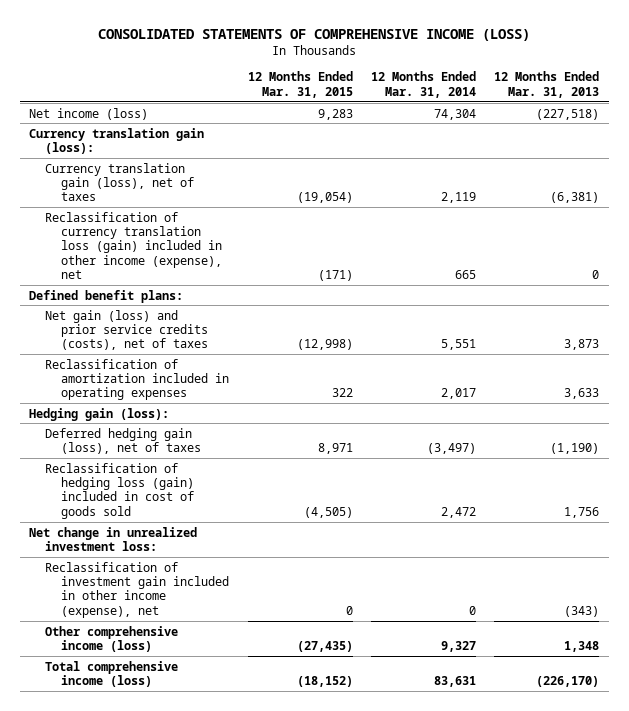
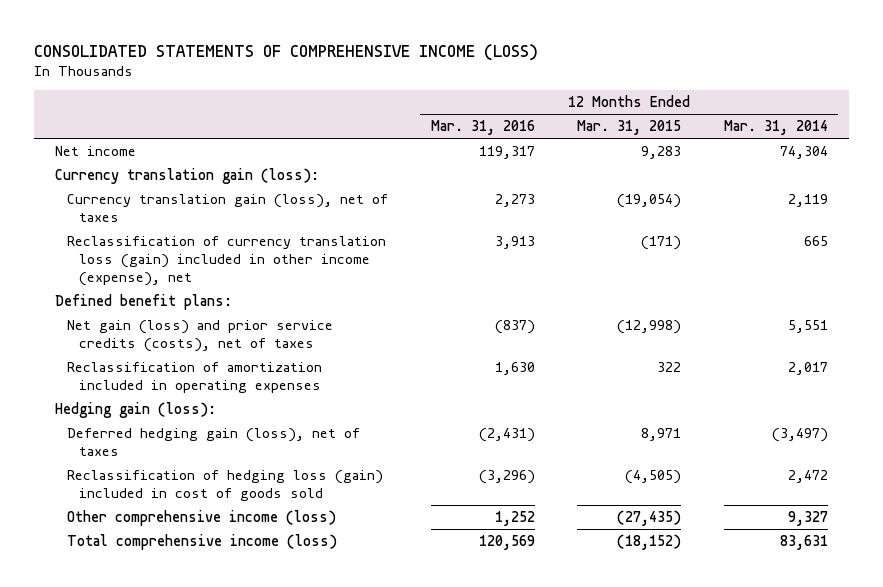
[494,71,600,98] 12 Months Ended Mar. 31, 2013 -> none
none -> [430,120,535,136] Mar. 31, 2016
[29,107,149,120] Net income (loss) -> [55,145,137,156] Net income
[29,526,198,551] Net change in unrealized investment loss: -> none
[45,561,230,618] Reclassification of investment gain included in other income (expense), net -> none

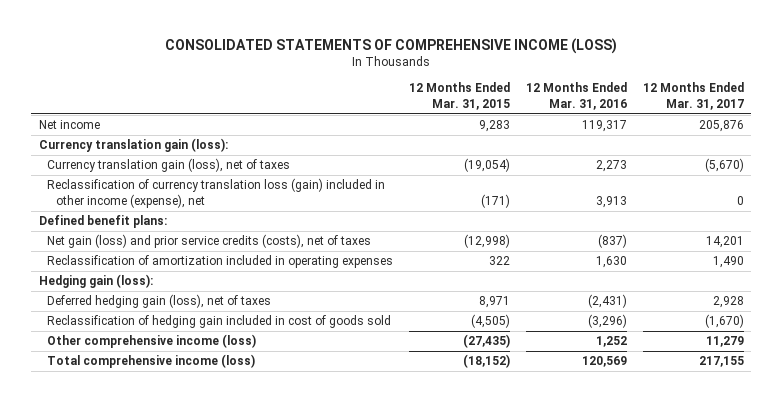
[723,120,828,136] Mar. 31, 2014 -> none
none -> [642,82,744,110] 12 Months Ended Mar. 31, 2017
[66,469,383,501] Reclassification of hedging loss (gain) included in cost of goods sold -> [47,315,392,329] Reclassification of hedging gain included in cost of goods sold

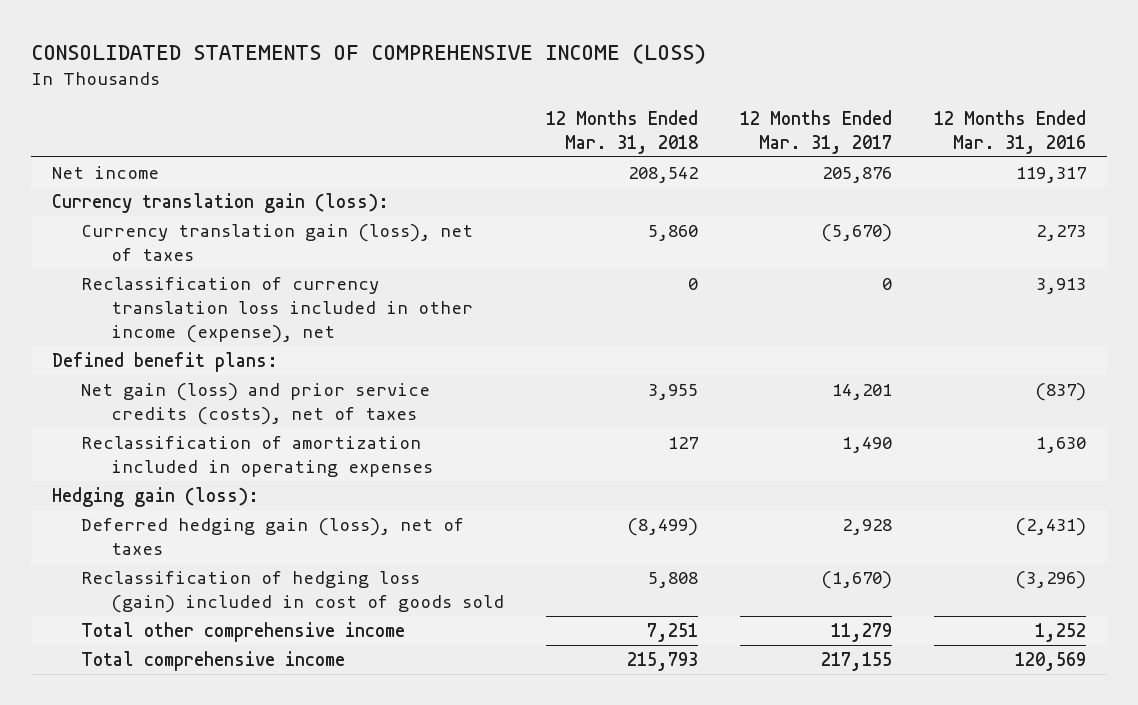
[409,82,511,110] 12 Months Ended Mar. 31, 2015 -> none
none -> [545,109,698,154] 12 Months Ended Mar. 31, 2018
[47,178,386,208] Reclassification of currency translation loss (gain) included in other income (expense), net -> [81,277,473,343] Reclassification of currency translation loss included in other income (expense), net
[47,315,392,329] Reclassification of hedging gain included in cost of goods sold -> [81,571,504,613] Reclassification of hedging loss (gain) included in cost of goods sold
[47,334,257,349] Other comprehensive income (loss) -> [81,622,406,643] Total other comprehensive income
[47,354,256,369] Total comprehensive income (loss) -> [81,651,346,672] Total comprehensive income

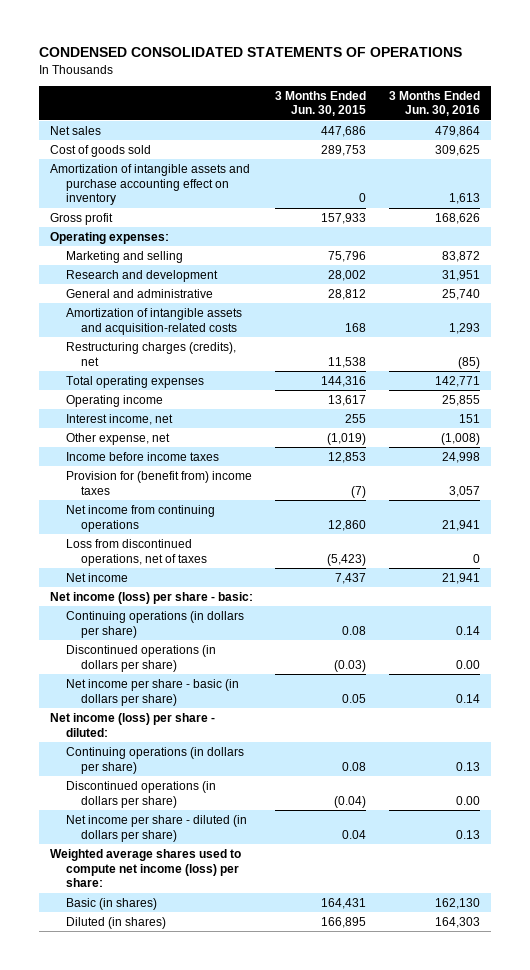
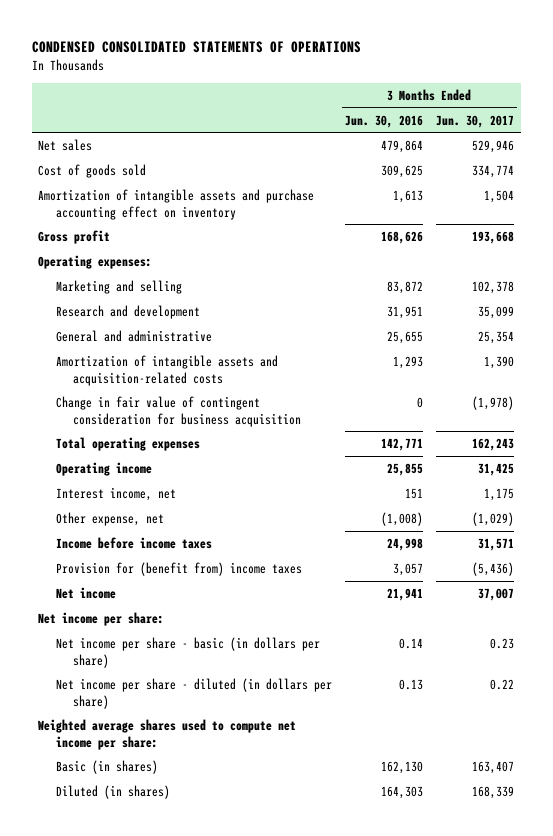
[275,90,367,117] 3 Months Ended Jun. 30, 2015 -> none
none -> [436,114,515,128] Jun. 30, 2017
[442,288,481,300] 25,740 -> [386,330,423,344] 25,655
[65,341,236,366] Restructuring charges (credits), net -> none
none -> [55,395,302,427] Change in fair value of contingent consideration for business acquisition
[65,504,215,532] Net income from continuing operations -> none
[65,538,208,566] Loss from discontinued operations, net of taxes -> none
[65,610,244,638] Continuing operations (in dollars per share) -> none
[65,644,216,672] Discontinued operations (in dollars per share) -> none
[49,591,253,604] Net income (loss) per share - basic: -> [38,611,165,626] Net income per share:
[49,712,215,737] Net income (loss) per share - diluted: -> none
[65,746,244,774] Continuing operations (in dollars per share) -> none
[65,780,216,808] Discontinued operations (in dollars per share) -> none
[49,848,241,888] Weighted average shares used to compute net income (loss) per share: -> [38,718,297,750] Weighted average shares used to compute net income per share:

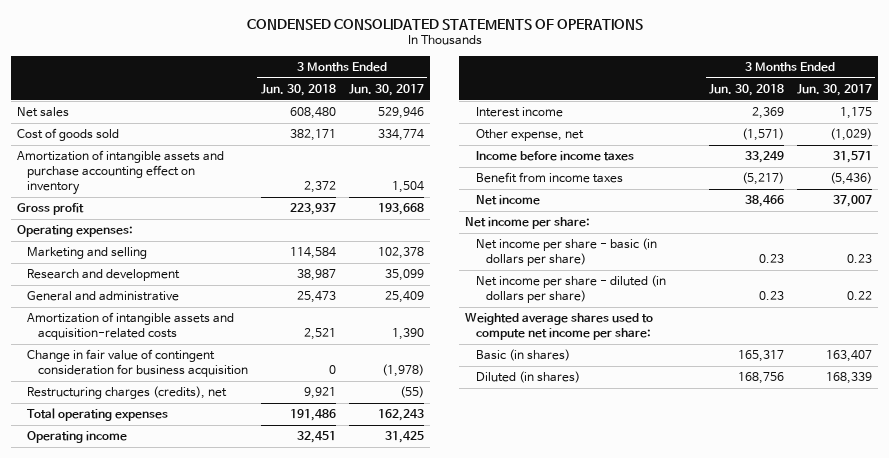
[344,114,423,128] Jun. 30, 2016 -> none
none -> [260,83,336,96] Jun. 30, 2018
[478,330,515,344] 25,354 -> [384,291,424,304] 25,409
none -> [27,386,228,400] Restructuring charges (credits), net
[55,486,176,501] Interest income, net -> [475,107,563,118] Interest income
[55,561,302,576] Provision for (benefit from) income taxes -> [475,172,623,184] Benefit from income taxes

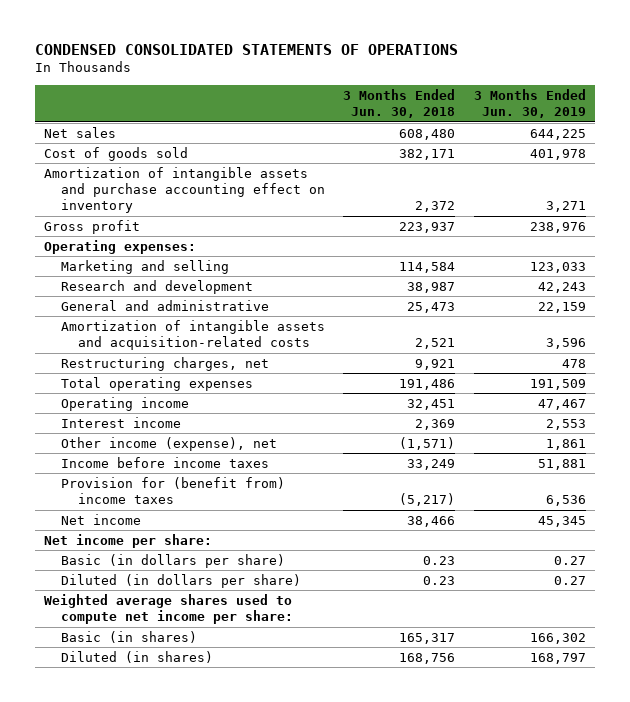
[348,83,424,96] Jun. 30, 2017 -> none
none -> [473,89,586,119] 3 Months Ended Jun. 30, 2019
[27,349,248,378] Change in fair value of contingent consideration for business acquisition -> none
[27,386,228,400] Restructuring charges (credits), net -> [61,356,270,371] Restructuring charges, net
[475,129,584,142] Other expense, net -> [61,436,278,451] Other income (expense), net
[475,172,623,184] Benefit from income taxes -> [61,476,286,505] Provision for (benefit from) income taxes
[475,238,657,267] Net income per share - basic (in dollars per share) -> [61,553,286,568] Basic (in dollars per share)
[475,275,666,304] Net income per share - diluted (in dollars per share) -> [61,573,302,588] Diluted (in dollars per share)

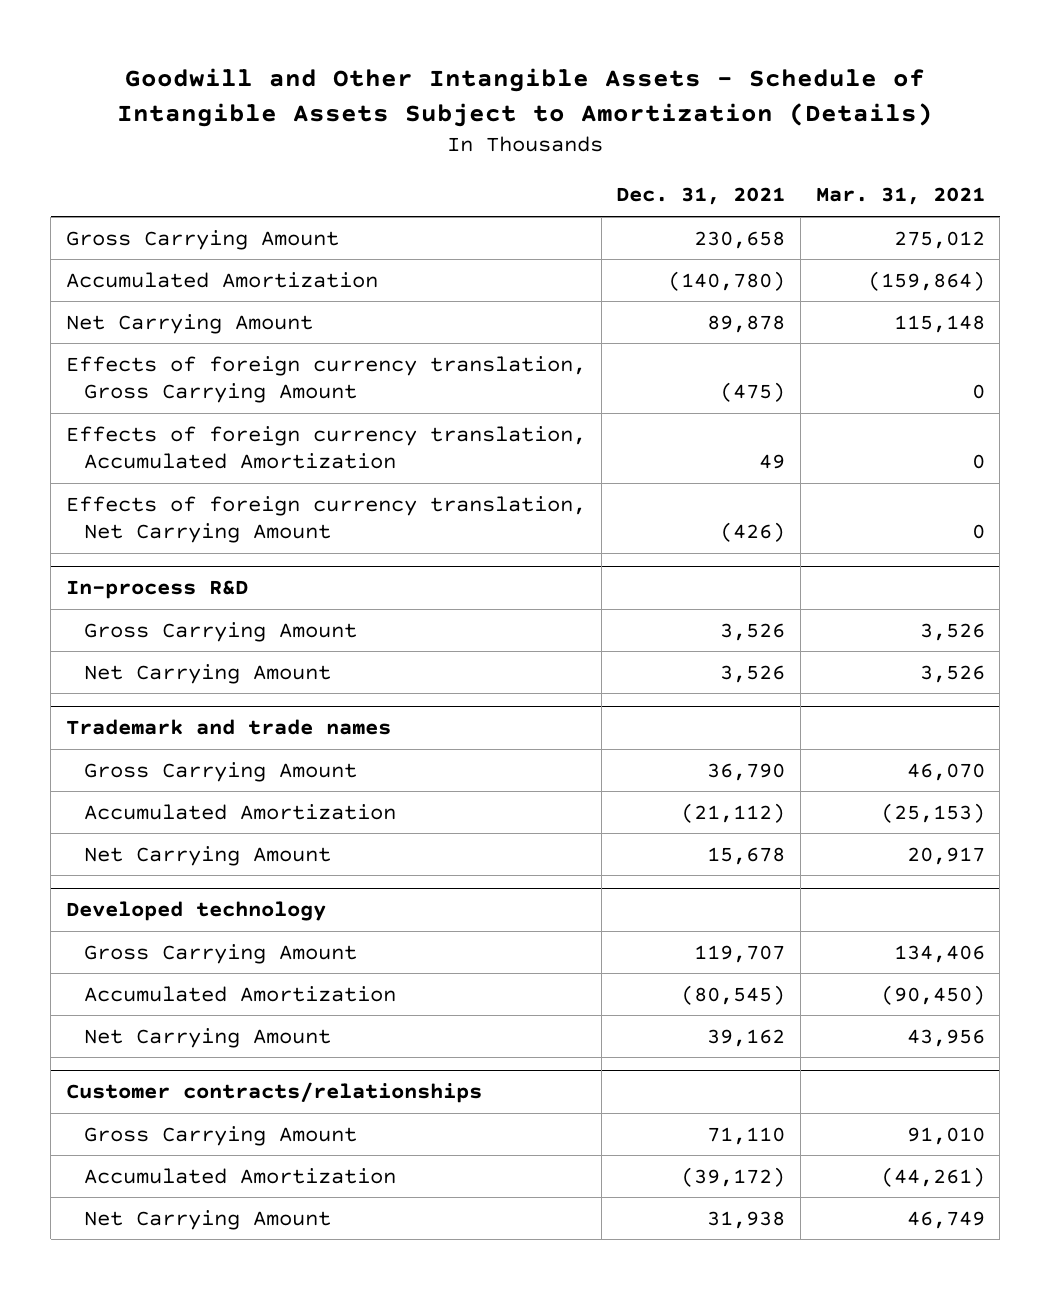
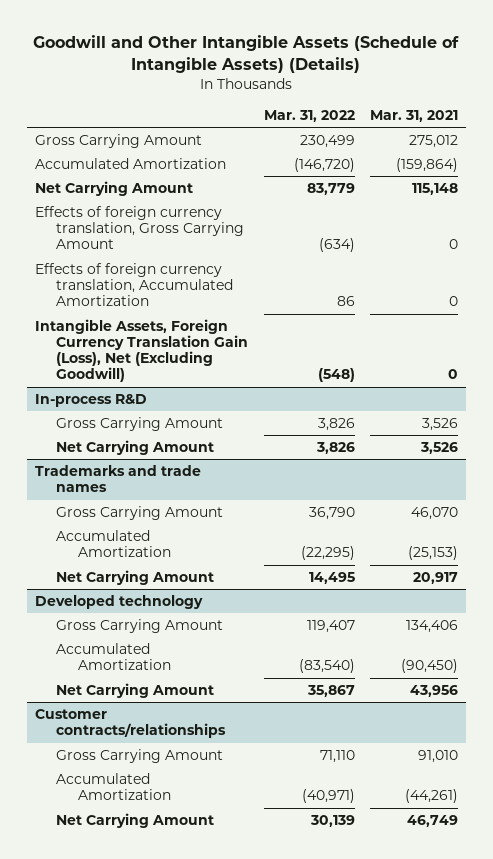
[117,67,934,127] Goodwill and Other Intangible Assets - Schedule of Intangible Assets Subject to Amortization (Details) -> [33,35,460,73] Goodwill and Other Intangible Assets (Schedule of Intangible Assets) (Details)
[616,187,786,206] Dec. 31, 2021 -> none
none -> [263,109,355,122] Mar. 31, 2022
[66,495,587,543] Effects of foreign currency translation, Net Carrying Amount -> [34,319,249,383] Intangible Assets, Foreign Currency Translation Gain (Loss), Net (Excluding Goodwill)
[66,719,392,736] Trademark and trade names -> [34,465,201,493] Trademarks and trade names

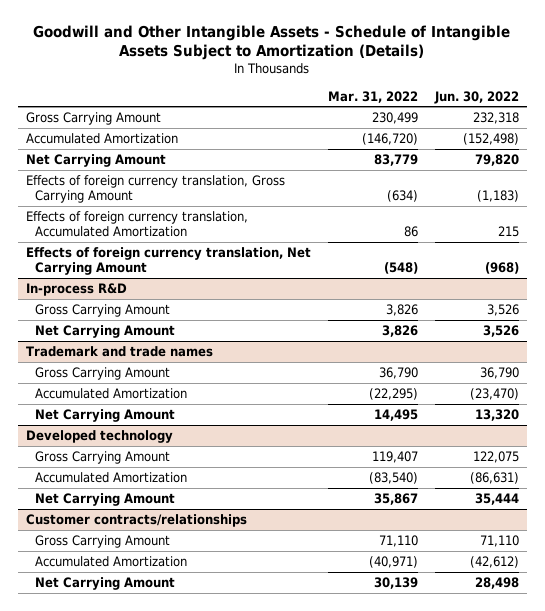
[33,35,460,73] Goodwill and Other Intangible Assets (Schedule of Intangible Assets) (Details) -> [33,24,511,61] Goodwill and Other Intangible Assets - Schedule of Intangible Assets Subject to Amortization (Details)
[370,109,459,122] Mar. 31, 2021 -> none
none -> [433,90,519,104] Jun. 30, 2022
[34,319,249,383] Intangible Assets, Foreign Currency Translation Gain (Loss), Net (Excluding Goodwill) -> [25,246,311,276] Effects of foreign currency translation, Net Carrying Amount
[34,465,201,493] Trademarks and trade names -> [25,345,213,357] Trademark and trade names

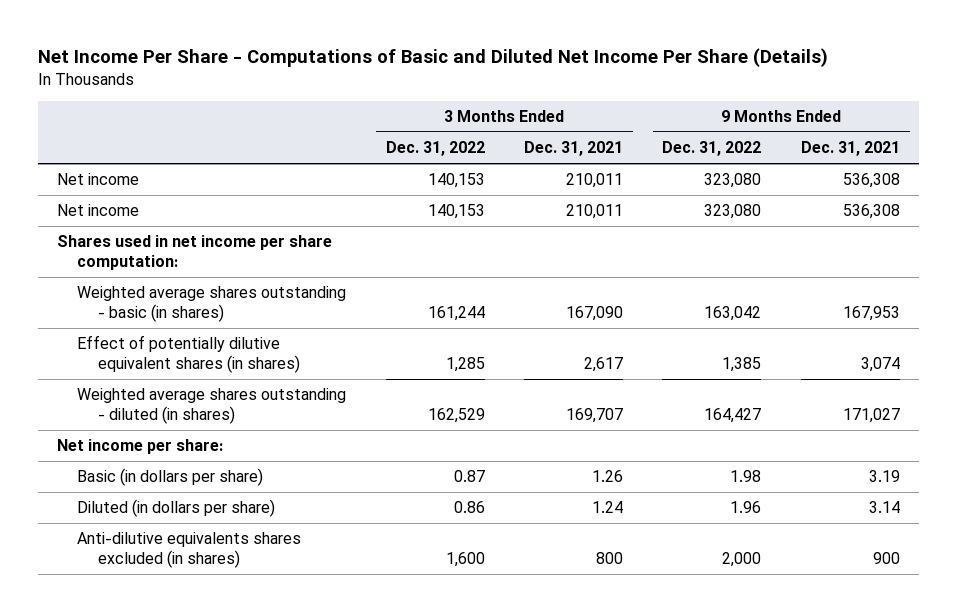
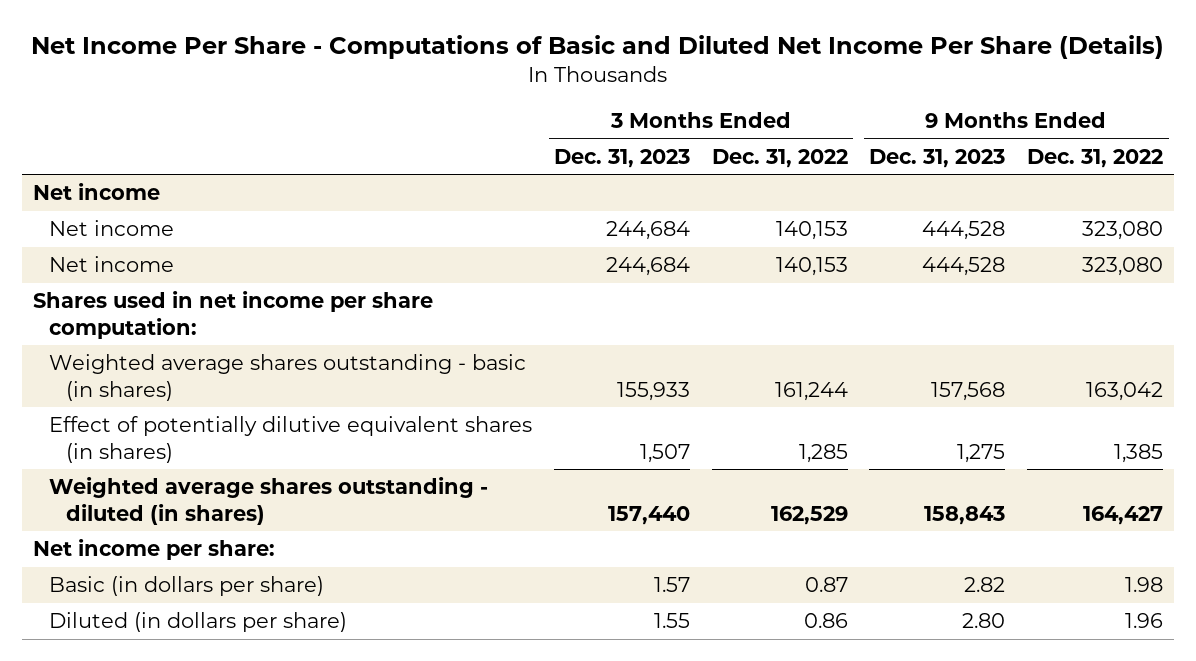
[524,141,624,157] Dec. 31, 2021 -> none
[800,141,900,157] Dec. 31, 2021 -> none
none -> [553,148,690,168] Dec. 31, 2023
none -> [869,148,1006,168] Dec. 31, 2023
none -> [32,183,160,201] Net income
[77,532,302,568] Anti-dilutive equivalents shares excluded (in shares) -> none

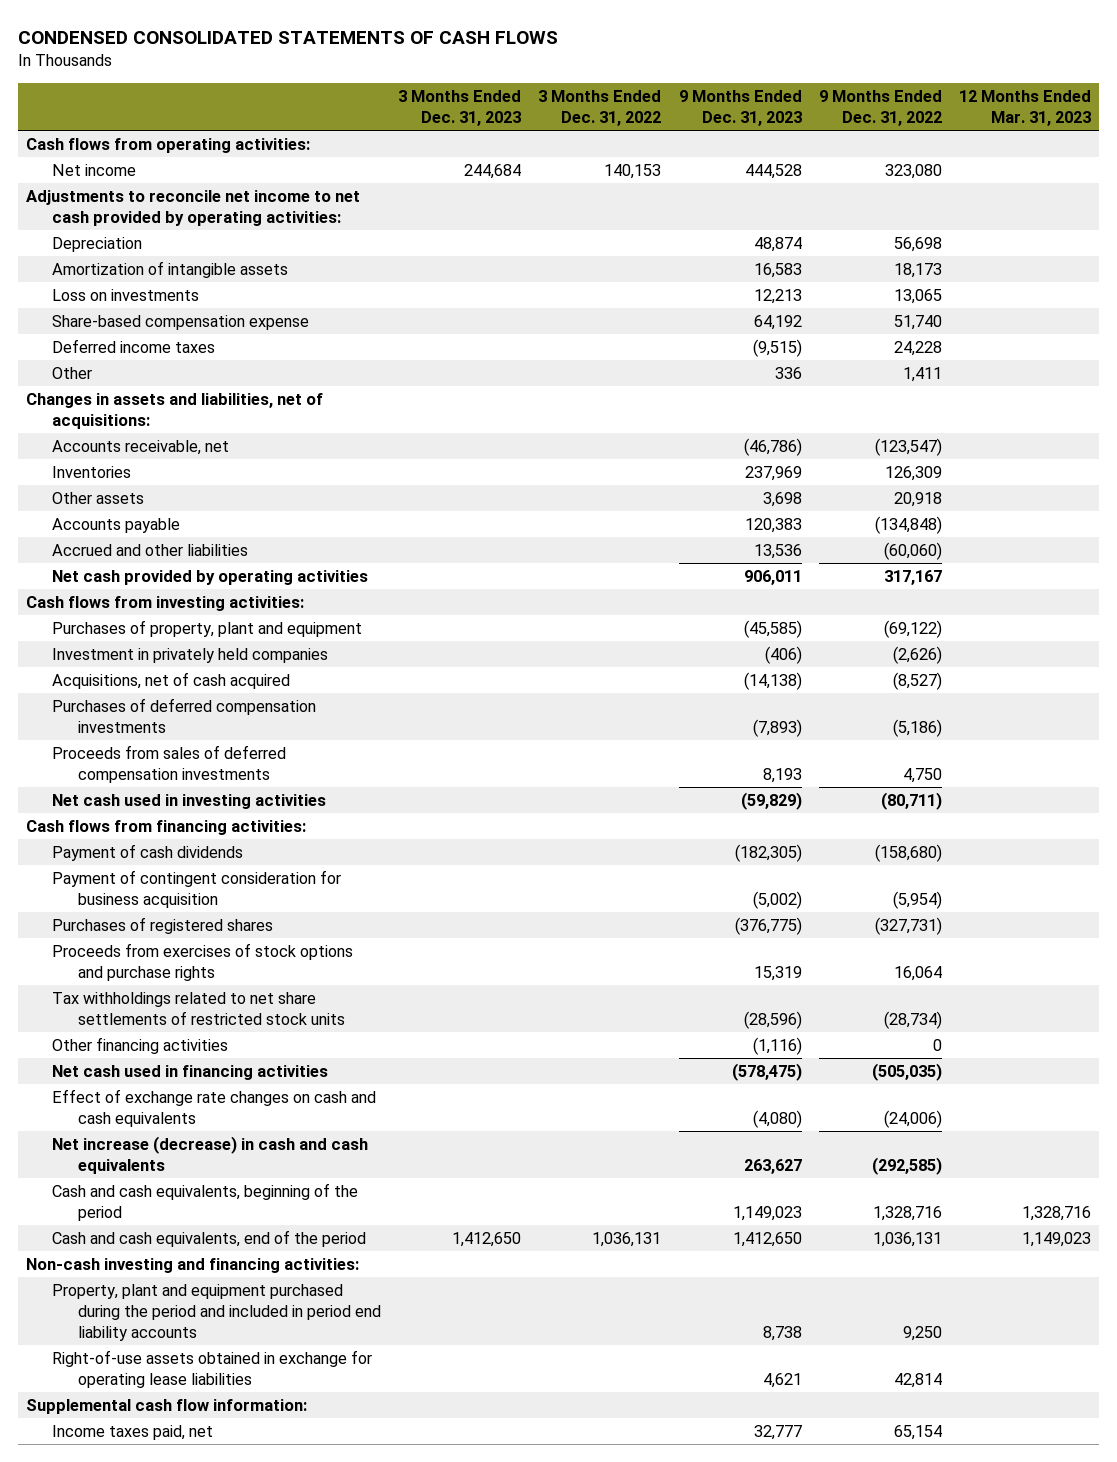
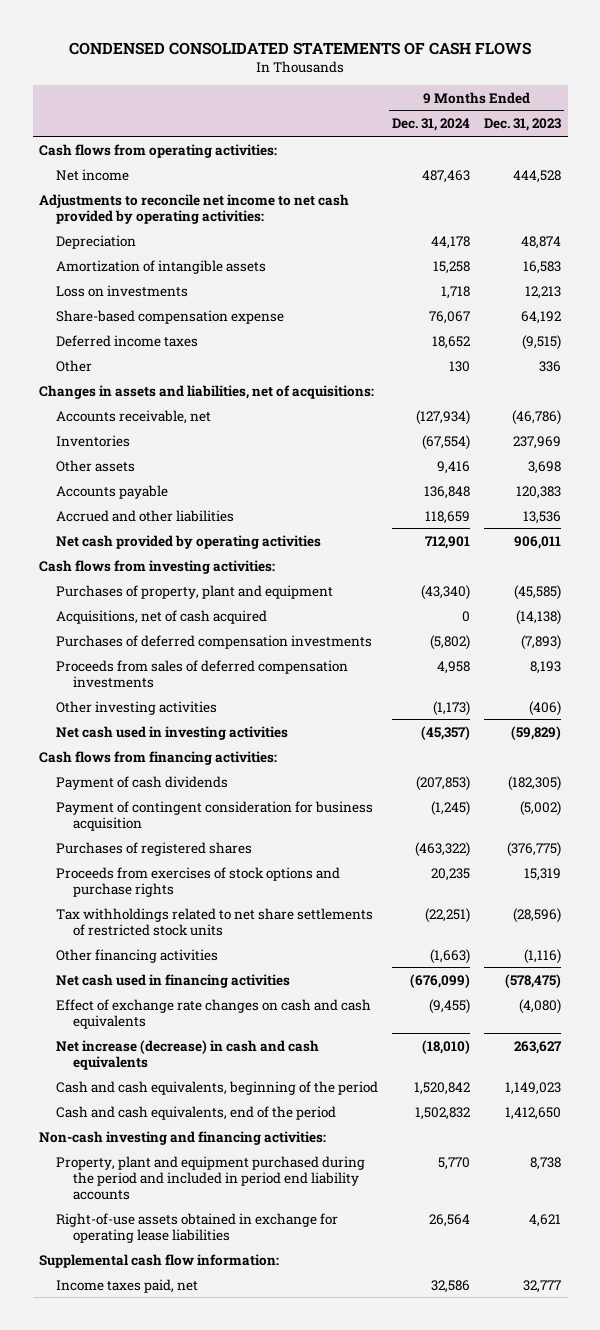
[398,89,522,126] 3 Months Ended Dec. 31, 2023 -> none
[538,89,662,126] 3 Months Ended Dec. 31, 2022 -> none
[818,89,942,126] 9 Months Ended Dec. 31, 2022 -> none
[958,89,1091,126] 12 Months Ended Mar. 31, 2023 -> none
none -> [392,118,471,132] Dec. 31, 2024
[52,648,329,664] Investment in privately held companies -> none
none -> [56,700,218,715] Other investing activities

